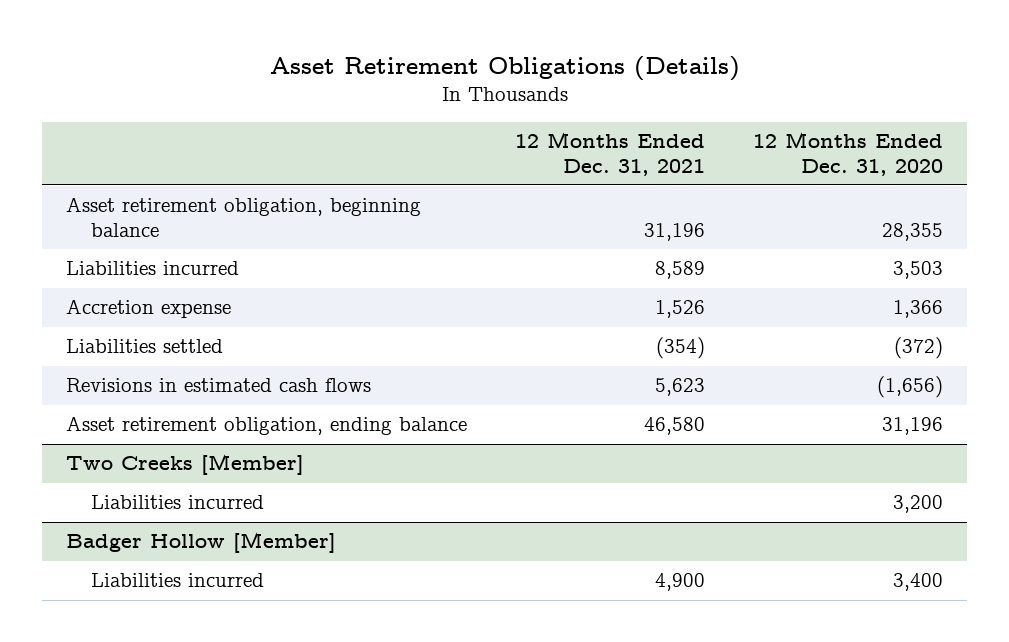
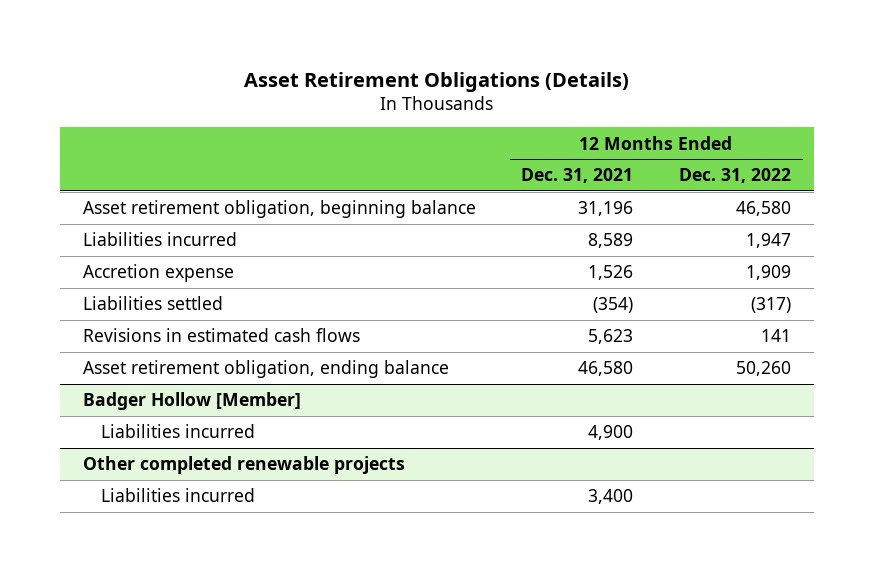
[752,132,943,176] 12 Months Ended Dec. 31, 2020 -> none
none -> [679,168,792,184] Dec. 31, 2022
[66,454,305,476] Two Creeks [Member] -> none
[91,495,265,510] Liabilities incurred -> none
none -> [82,456,405,475] Other completed renewable projects
none -> [101,488,256,503] Liabilities incurred

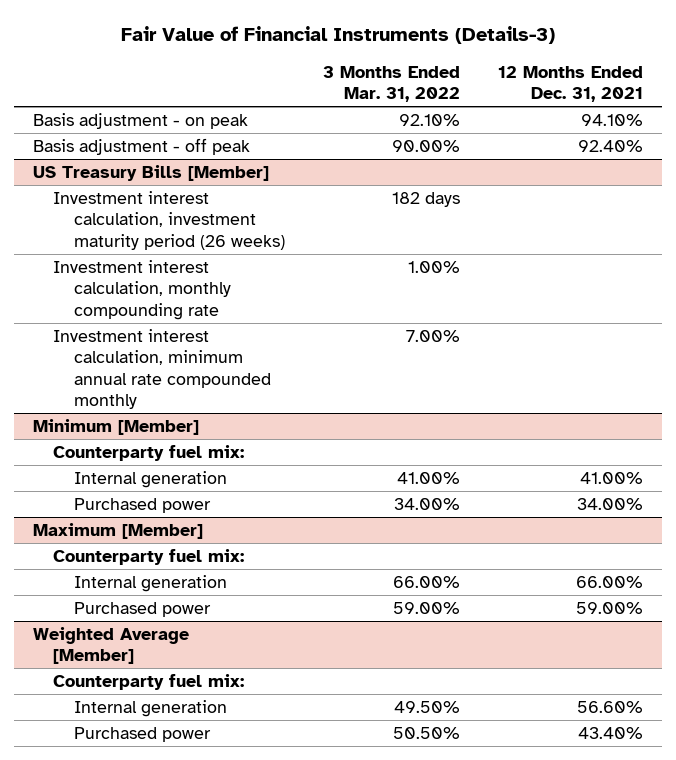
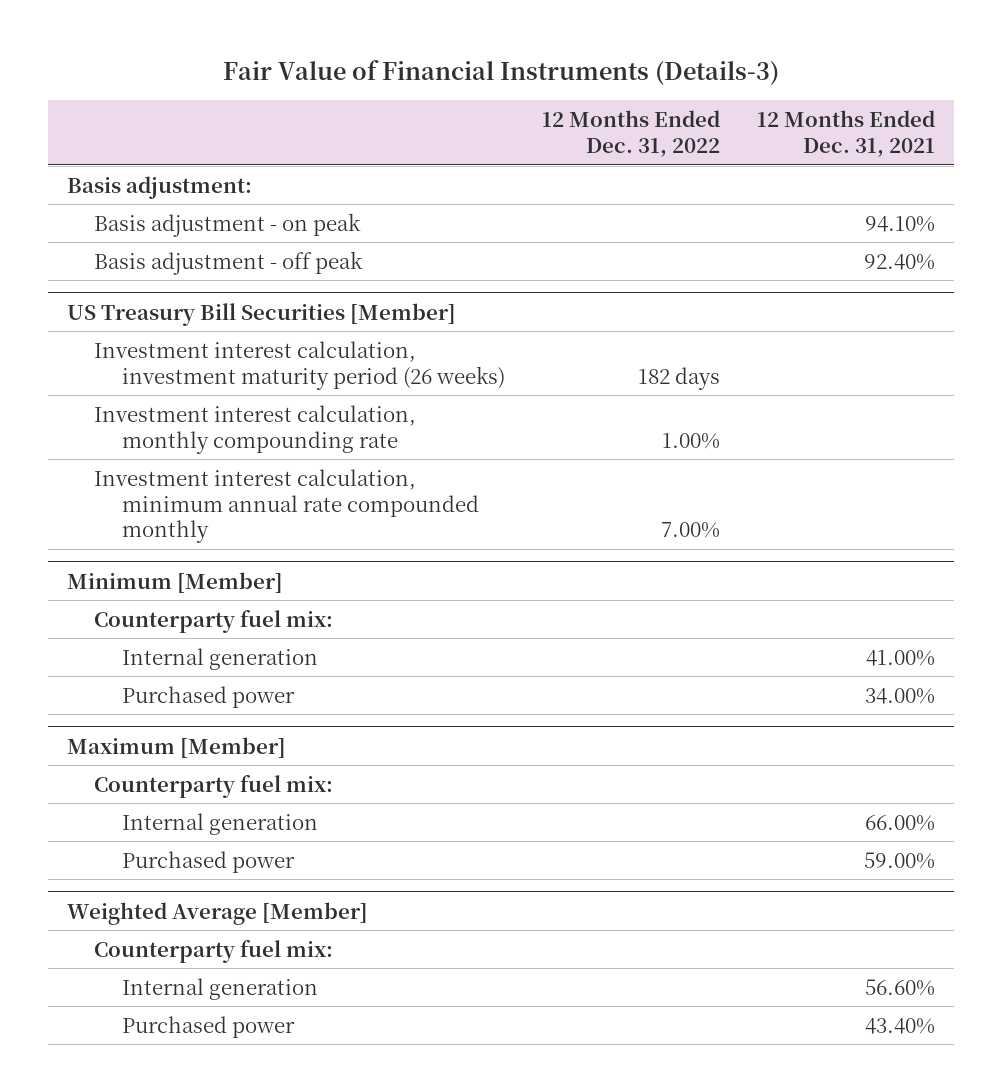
[322,65,460,103] 3 Months Ended Mar. 31, 2022 -> none
none -> [542,109,721,157] 12 Months Ended Dec. 31, 2022
none -> [66,175,252,199] Basis adjustment:
[33,164,270,181] US Treasury Bills [Member] -> [66,302,456,326] US Treasury Bill Securities [Member]

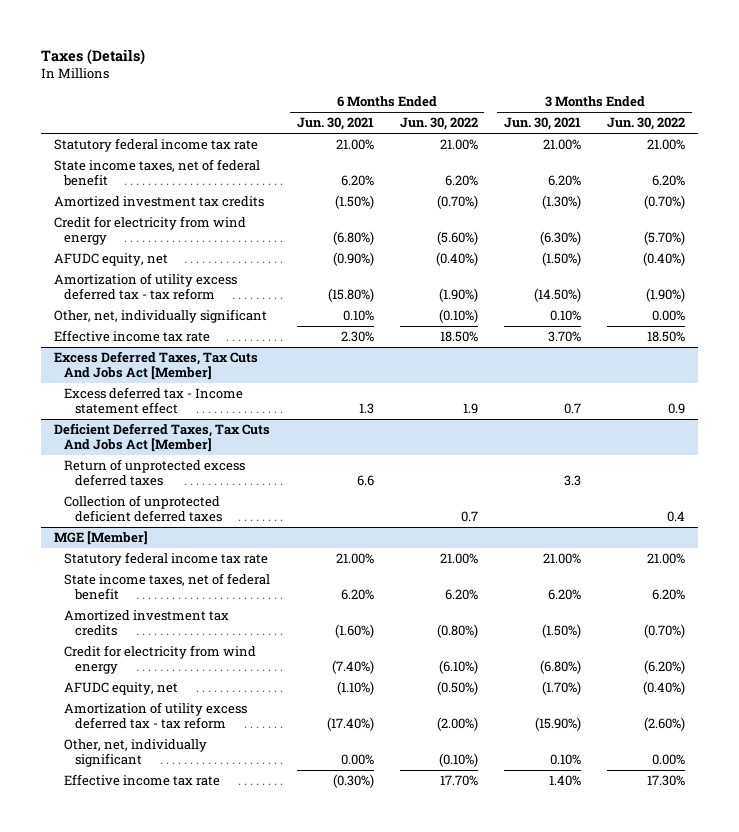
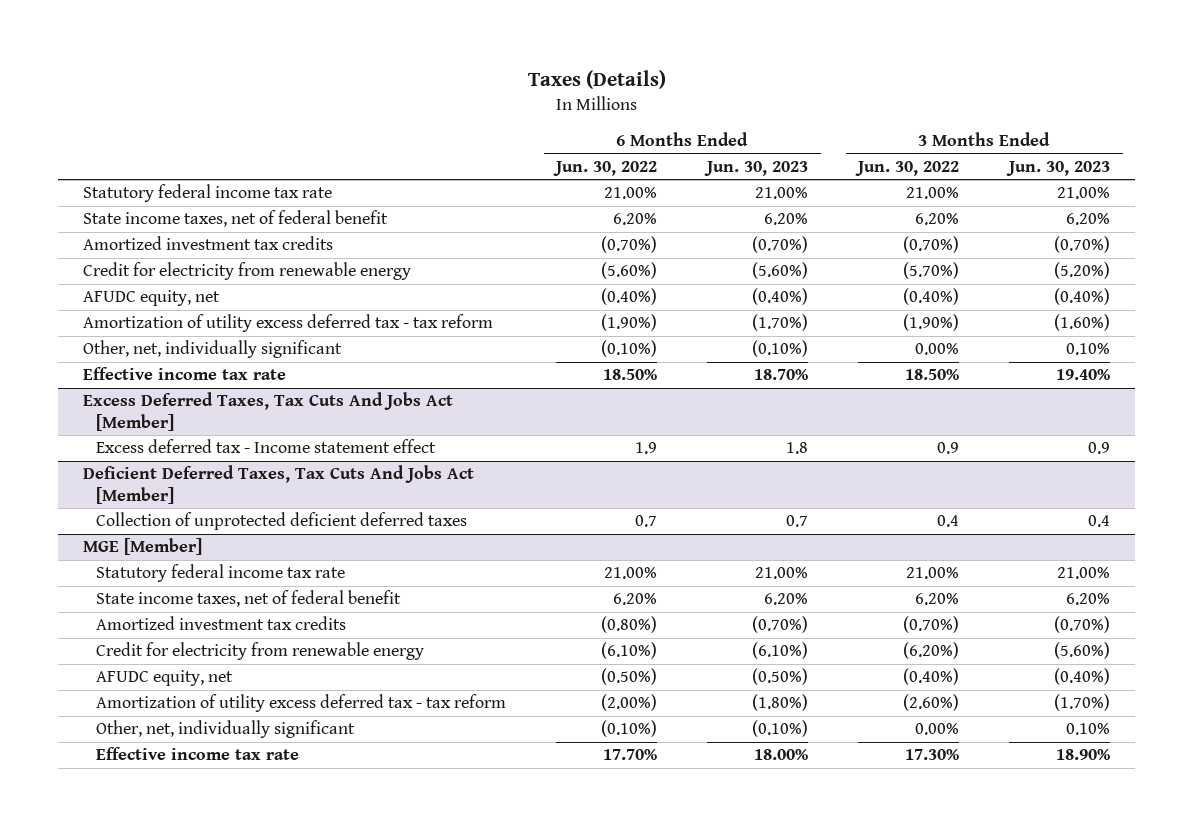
[296,117,374,131] Jun. 30, 2021 -> none
[504,117,582,131] Jun. 30, 2021 -> none
none -> [704,160,809,176] Jun. 30, 2023
none -> [1006,160,1111,176] Jun. 30, 2023
[53,216,246,246] Credit for electricity from wind energy -> [83,262,412,281] Credit for electricity from renewable energy
[64,459,246,487] Return of unprotected excess deferred taxes -> none
[64,645,257,675] Credit for electricity from wind energy -> [96,642,425,661] Credit for electricity from renewable energy

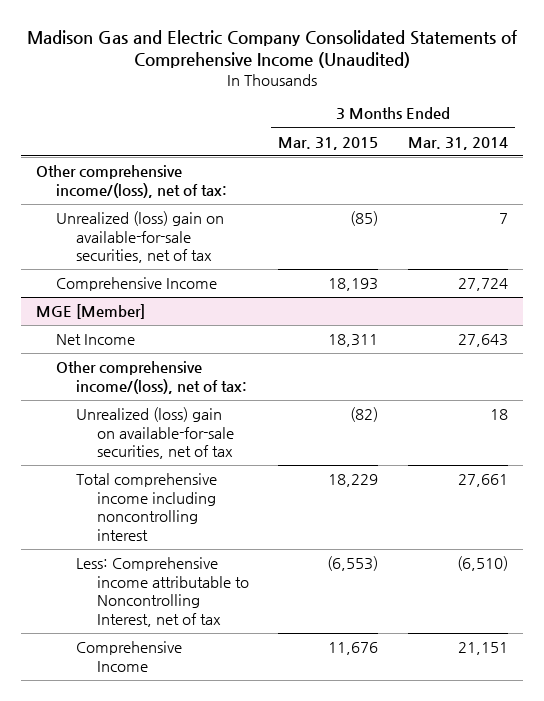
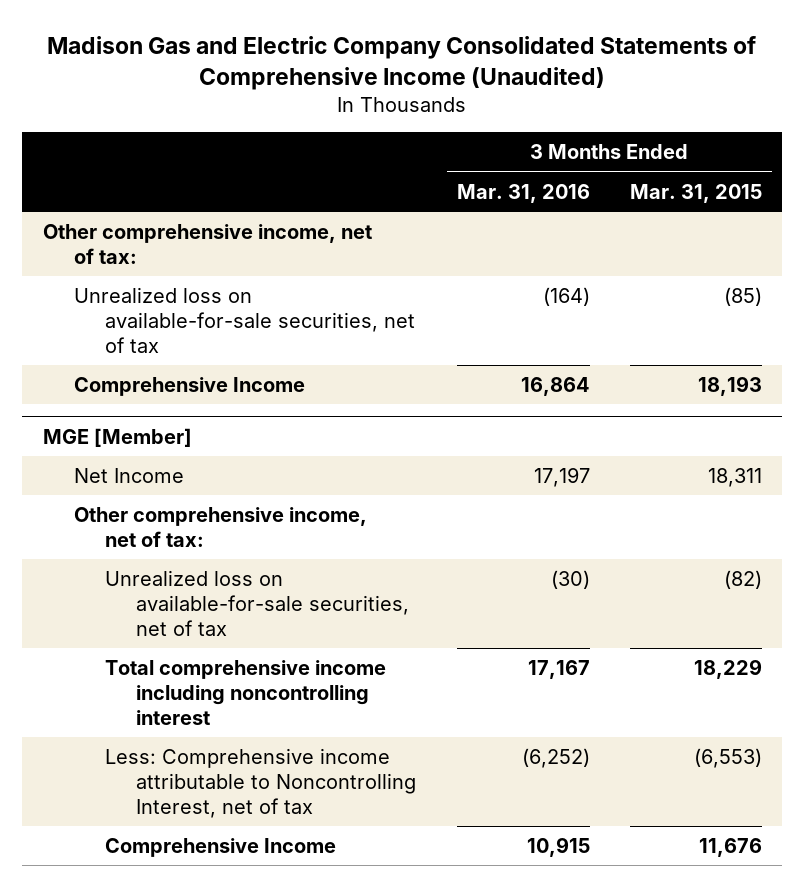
[407,136,508,150] Mar. 31, 2014 -> none
none -> [456,183,590,203] Mar. 31, 2016
[35,165,227,198] Other comprehensive income/(loss), net of tax: -> [42,224,372,265] Other comprehensive income, net of tax:
[55,211,224,264] Unrealized (loss) gain on available-for-sale securities, net of tax -> [73,287,416,354] Unrealized loss on available-for-sale securities, net of tax
[55,361,248,394] Other comprehensive income/(loss), net of tax: -> [73,507,367,548] Other comprehensive income, net of tax:
[76,407,234,460] Unrealized (loss) gain on available-for-sale securities, net of tax -> [105,570,410,637] Unrealized loss on available-for-sale securities, net of tax

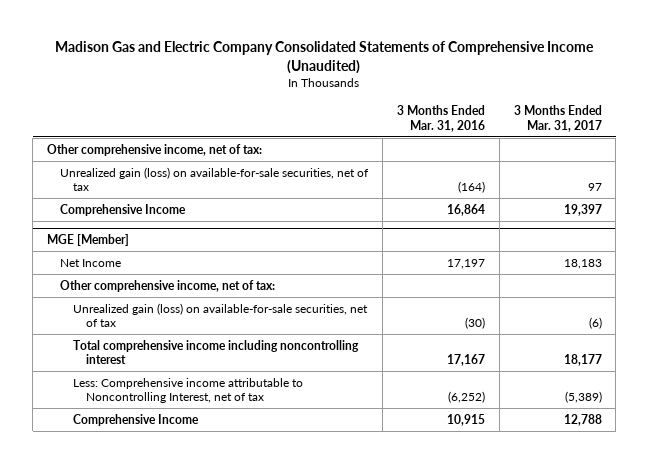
[629,183,762,203] Mar. 31, 2015 -> none
none -> [513,104,602,132] 3 Months Ended Mar. 31, 2017
[73,287,416,354] Unrealized loss on available-for-sale securities, net of tax -> [60,166,370,192] Unrealized gain (loss) on available-for-sale securities, net of tax
[105,570,410,637] Unrealized loss on available-for-sale securities, net of tax -> [73,302,369,328] Unrealized gain (loss) on available-for-sale securities, net of tax

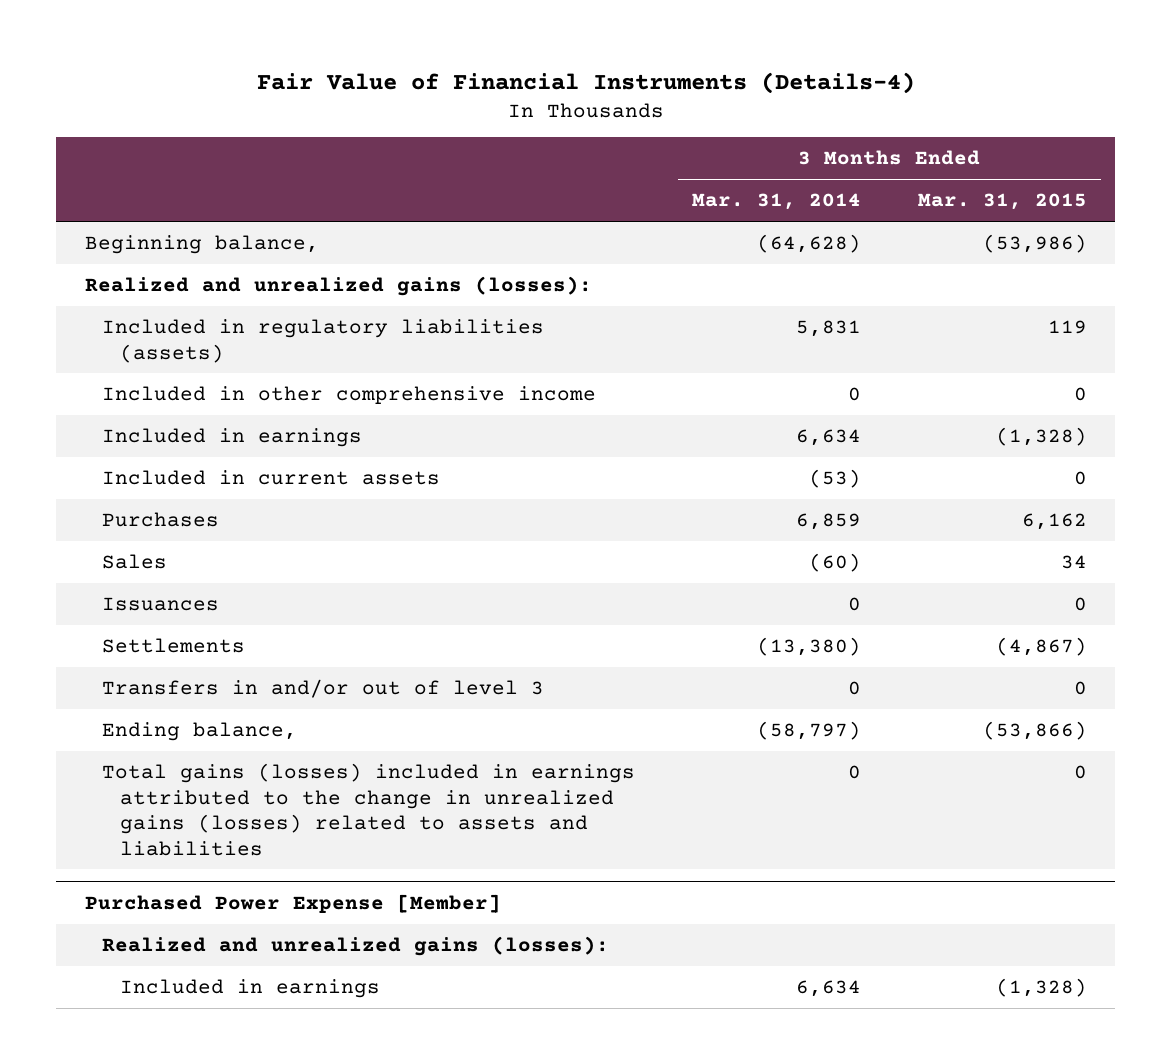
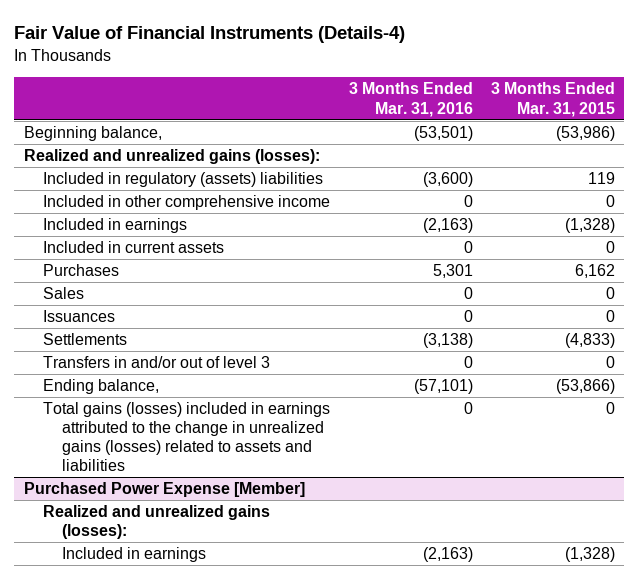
[691,193,861,211] Mar. 31, 2014 -> none
none -> [348,82,473,117] 3 Months Ended Mar. 31, 2016
[102,319,545,363] Included in regulatory liabilities (assets) -> [42,172,323,188] Included in regulatory (assets) liabilities
[1060,555,1087,570] 34 -> [606,287,616,300] 0
[995,637,1087,657] (4,867) -> [565,333,616,349] (4,833)

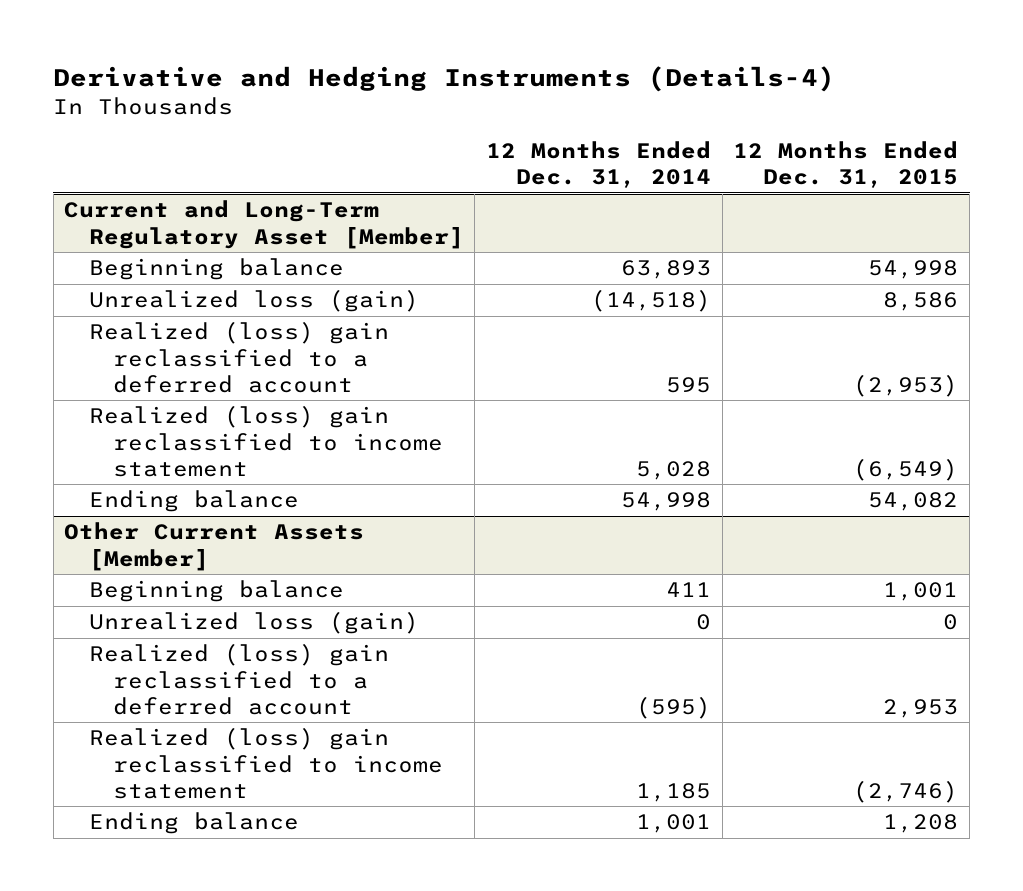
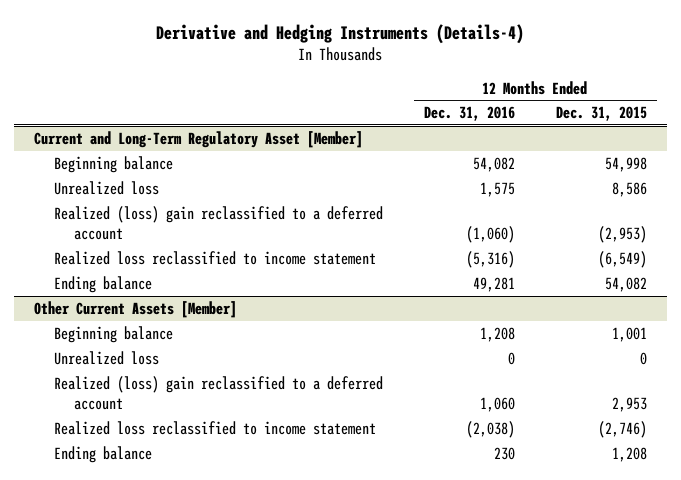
[485,140,711,189] 12 Months Ended Dec. 31, 2014 -> none
none -> [423,106,515,122] Dec. 31, 2016
[88,289,419,313] Unrealized loss (gain) -> [54,180,160,195] Unrealized loss
[88,405,443,477] Realized (loss) gain reclassified to income statement -> [54,250,377,265] Realized loss reclassified to income statement
[88,611,419,635] Unrealized loss (gain) -> [54,350,160,365] Unrealized loss
[88,727,443,799] Realized (loss) gain reclassified to income statement -> [54,420,377,435] Realized loss reclassified to income statement

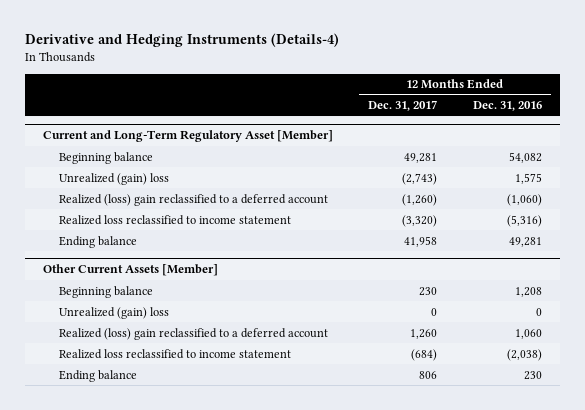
[555,106,647,122] Dec. 31, 2015 -> none
none -> [368,100,438,112] Dec. 31, 2017
[54,180,160,195] Unrealized loss -> [58,172,169,185] Unrealized (gain) loss
[54,350,160,365] Unrealized loss -> [58,306,169,319] Unrealized (gain) loss

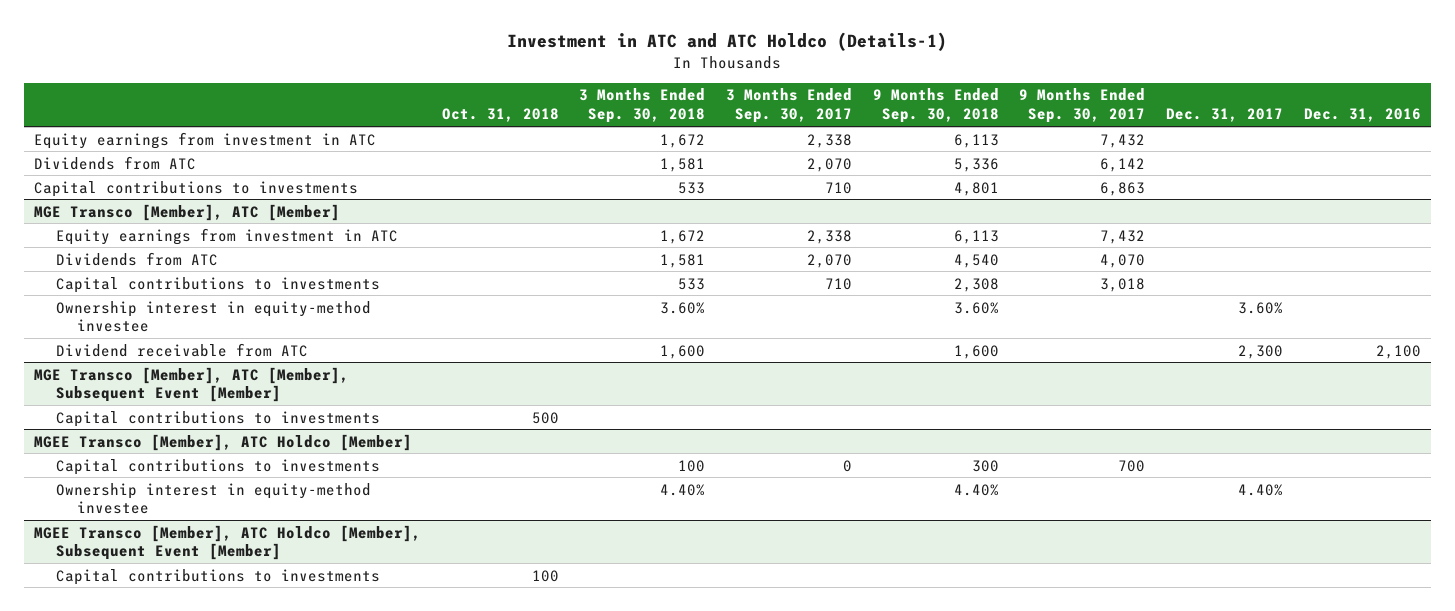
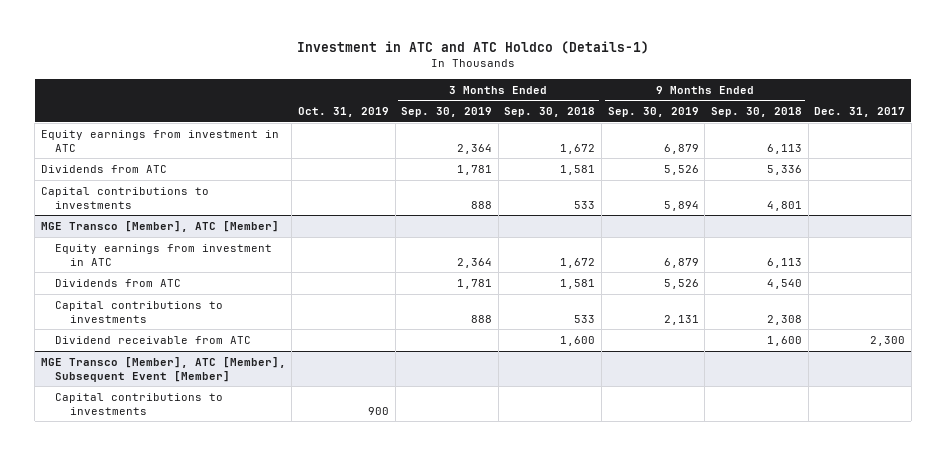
[441,108,559,123] Oct. 31, 2018 -> none
[726,88,853,124] 3 Months Ended Sep. 30, 2017 -> none
[1019,88,1146,124] 9 Months Ended Sep. 30, 2017 -> none
[1303,108,1421,123] Dec. 31, 2016 -> none
none -> [298,107,390,118] Oct. 31, 2019
none -> [401,107,493,118] Sep. 30, 2019
none -> [607,107,699,118] Sep. 30, 2019
[55,300,371,333] Ownership interest in equity-method investee -> none
[34,433,413,451] MGEE Transco [Member], ATC Holdco [Member] -> none
[55,458,380,475] Capital contributions to investments -> none
[55,482,371,515] Ownership interest in equity-method investee -> none
[34,524,422,561] MGEE Transco [Member], ATC Holdco [Member], Subsequent Event [Member] -> none
[55,568,380,585] Capital contributions to investments -> none

